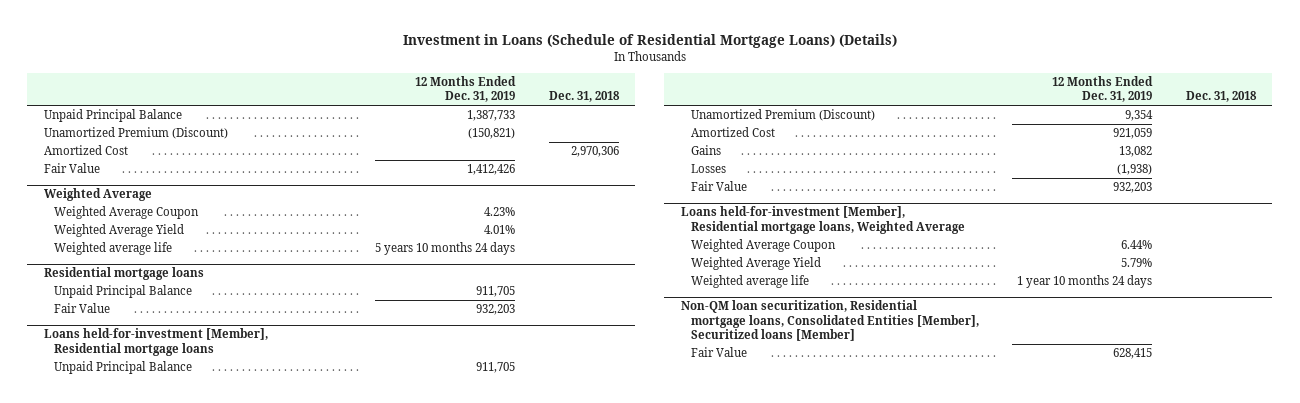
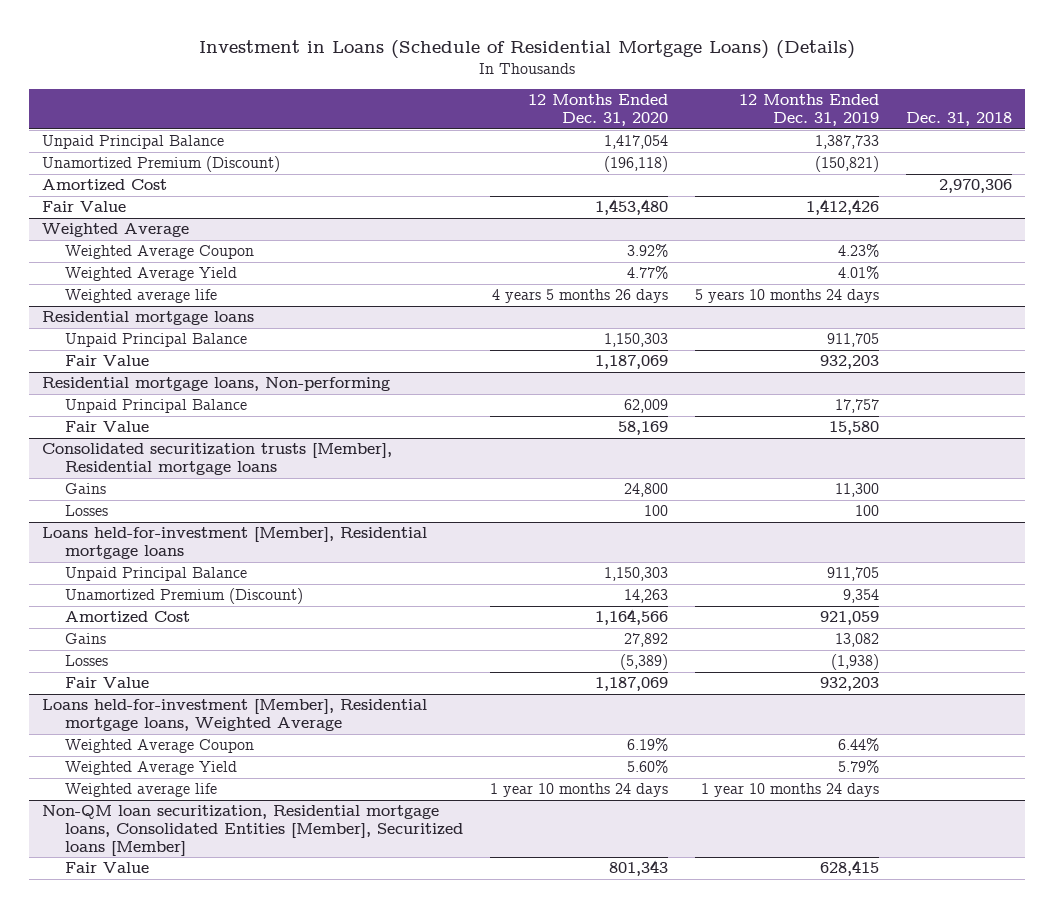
none -> [528,94,669,127] 12 Months Ended Dec. 31, 2020
none -> [42,377,391,392] Residential mortgage loans, Non-performing
none -> [65,399,248,414] Unpaid Principal Balance
none -> [65,421,150,433] Fair Value
none -> [42,443,393,476] Consolidated securitization trusts [Member], Residential mortgage loans
none -> [65,483,107,495] Gains
none -> [65,505,109,517] Losses

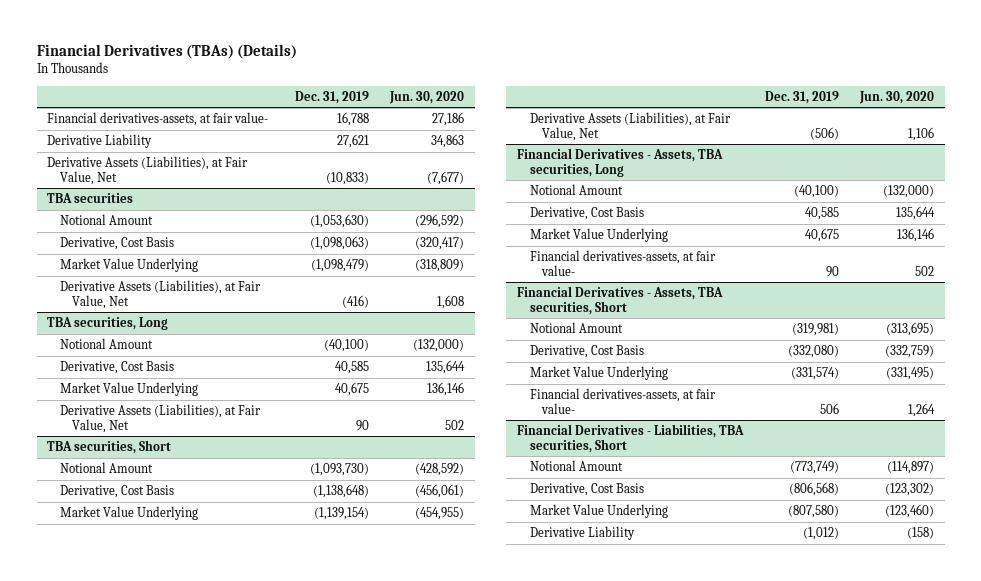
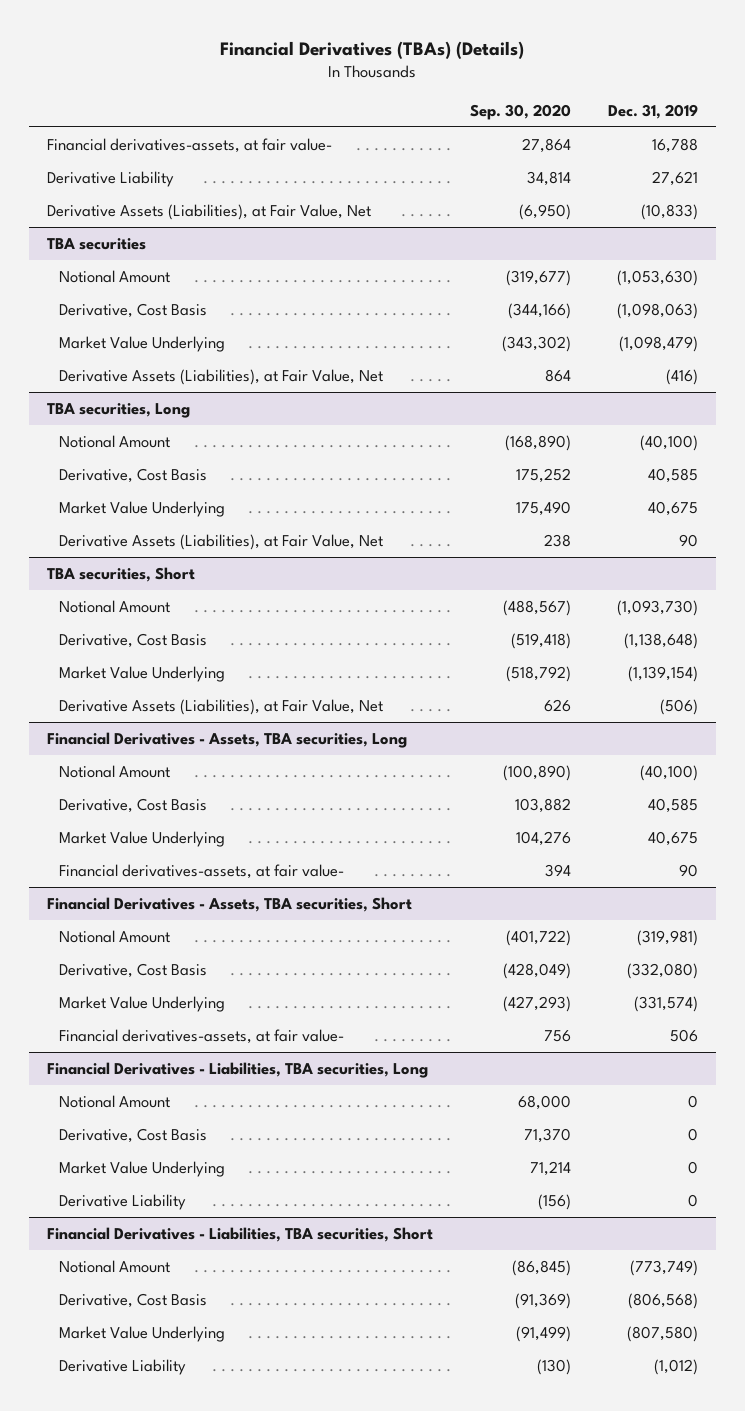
[389,90,465,104] Jun. 30, 2020 -> none
none -> [469,103,571,120] Sep. 30, 2020
none -> [47,1062,429,1079] Financial Derivatives - Liabilities, TBA securities, Long
none -> [59,1095,171,1109] Notional Amount
none -> [59,1128,208,1144] Derivative, Cost Basis
none -> [59,1161,226,1178] Market Value Underlying
none -> [59,1194,187,1211] Derivative Liability

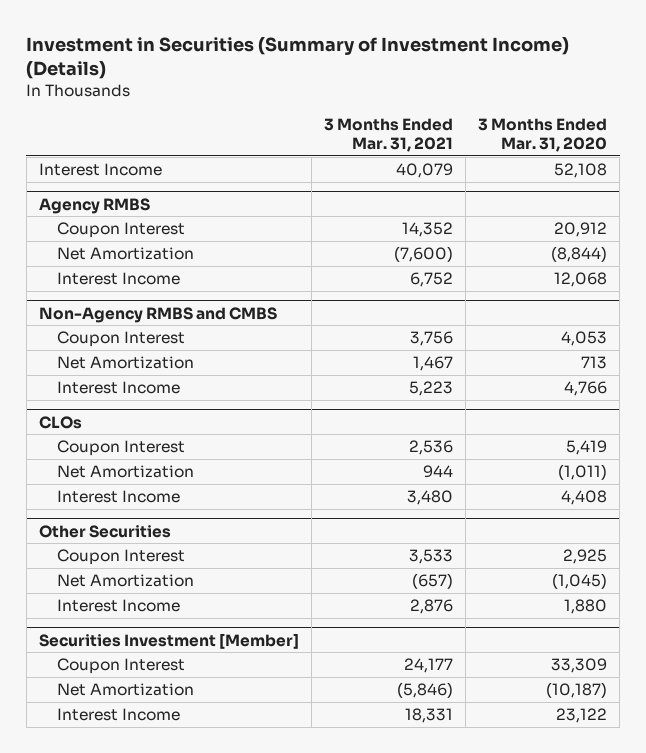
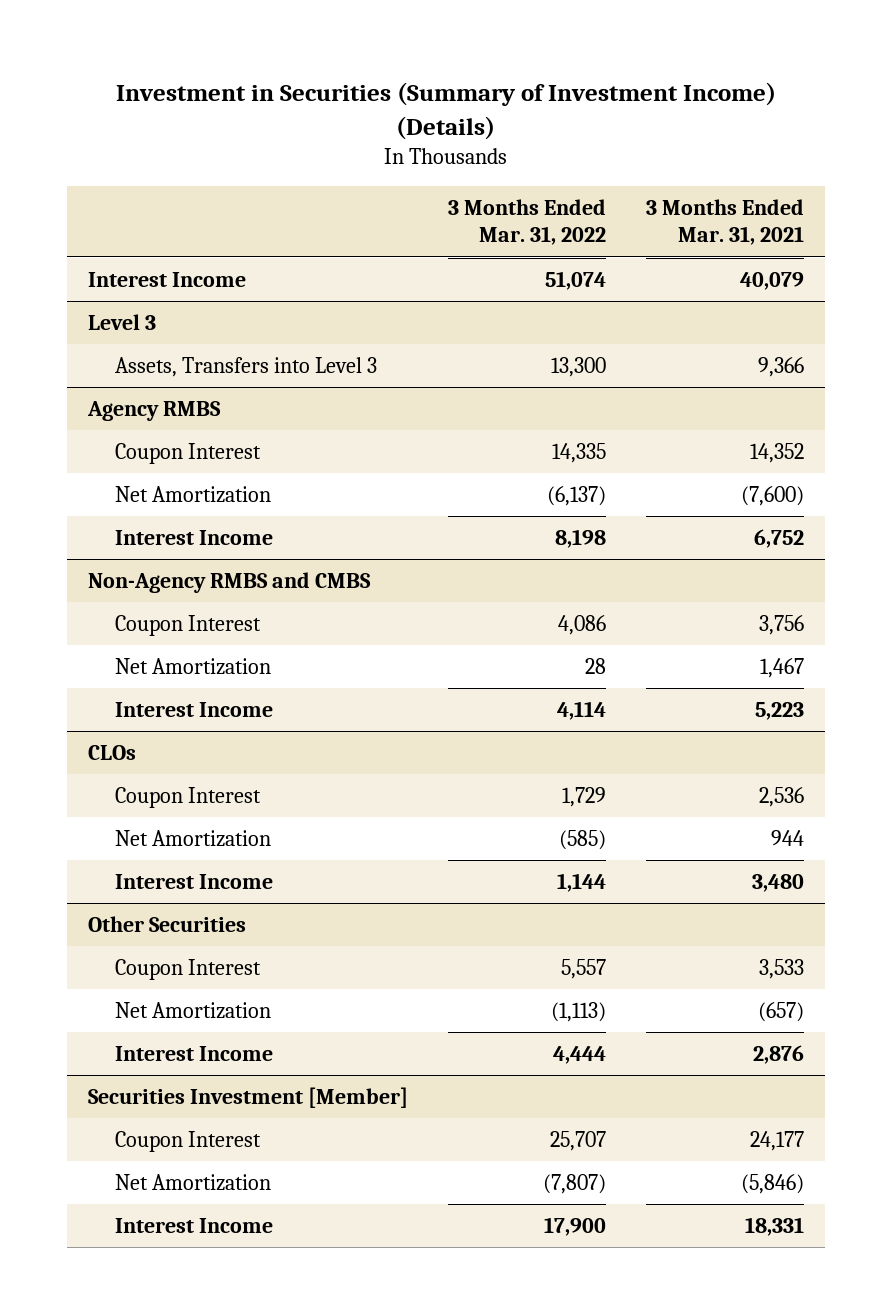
[477,118,607,153] 3 Months Ended Mar. 31, 2020 -> none
none -> [447,199,606,246] 3 Months Ended Mar. 31, 2022
none -> [87,314,156,331] Level 3
none -> [115,357,378,378] Assets, Transfers into Level 3

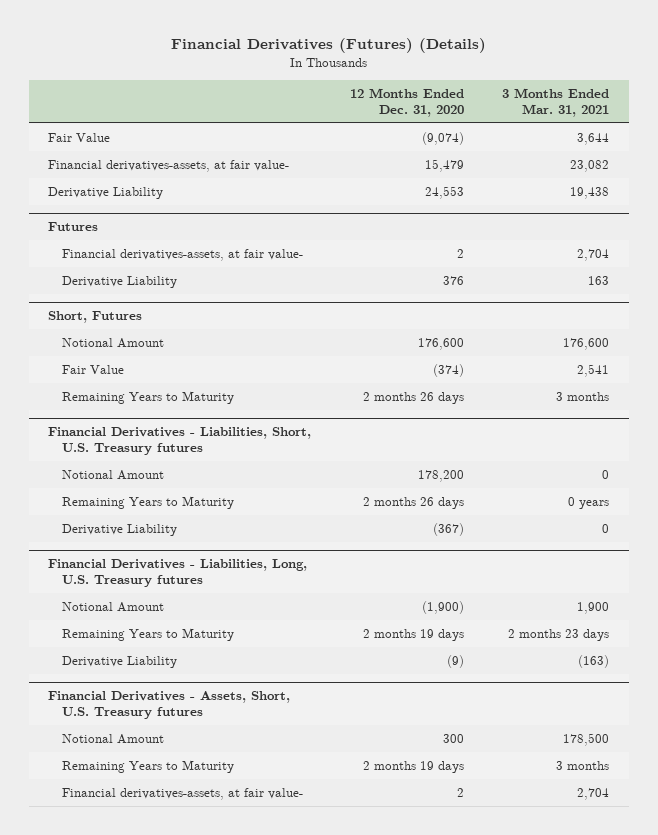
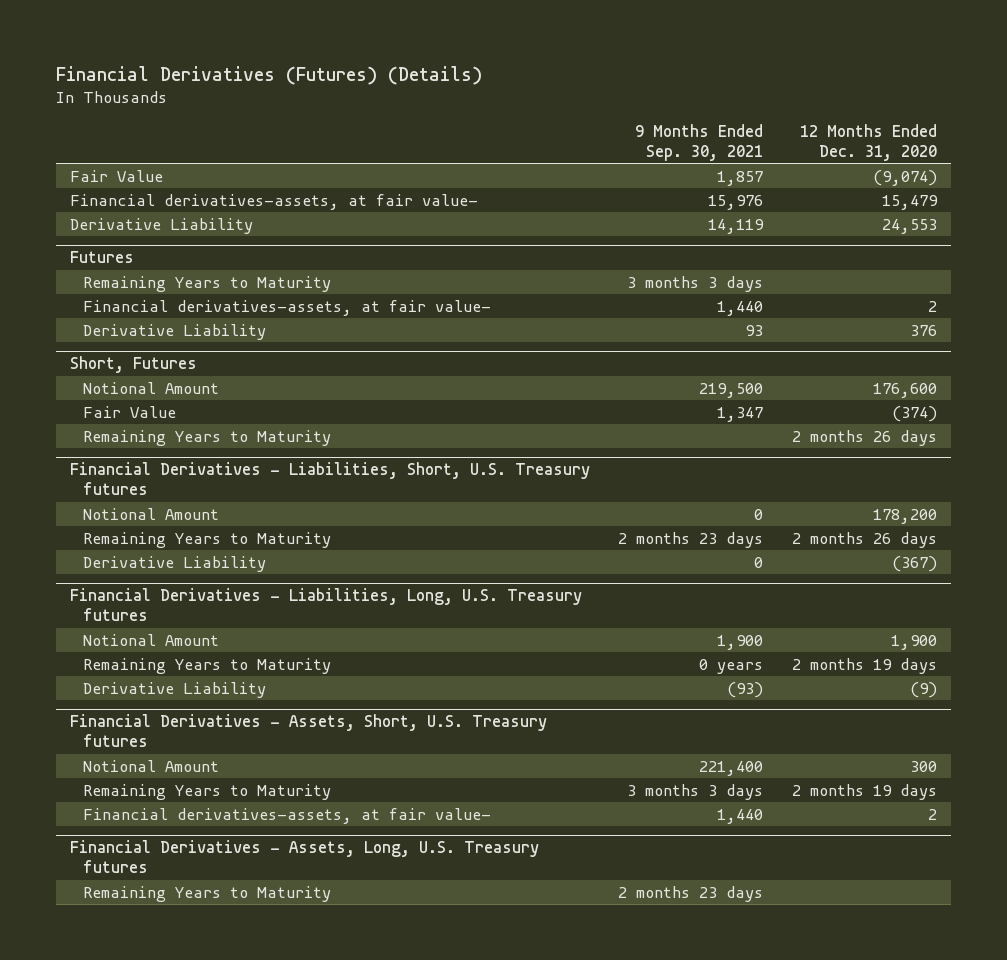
[502,87,610,118] 3 Months Ended Mar. 31, 2021 -> none
none -> [635,124,764,162] 9 Months Ended Sep. 30, 2021
none -> [82,275,331,292] Remaining Years to Maturity
[421,600,464,614] (1,900) -> [890,634,937,650] 1,900
none -> [70,840,540,874] Financial Derivatives - Assets, Long, U.S. Treasury futures
none -> [82,885,331,902] Remaining Years to Maturity

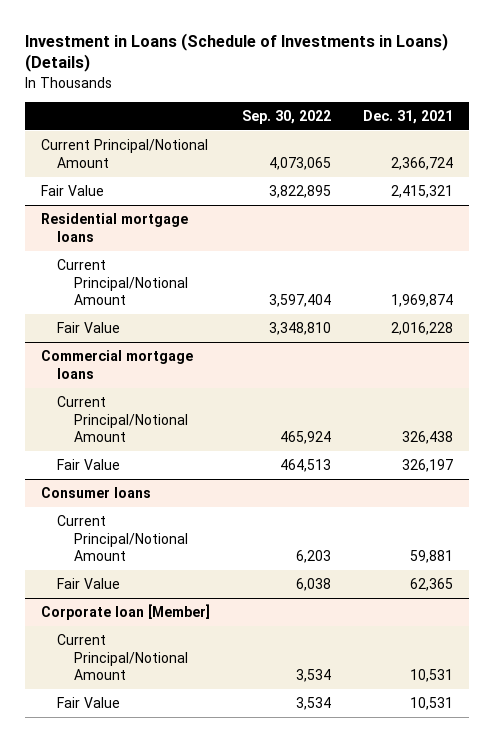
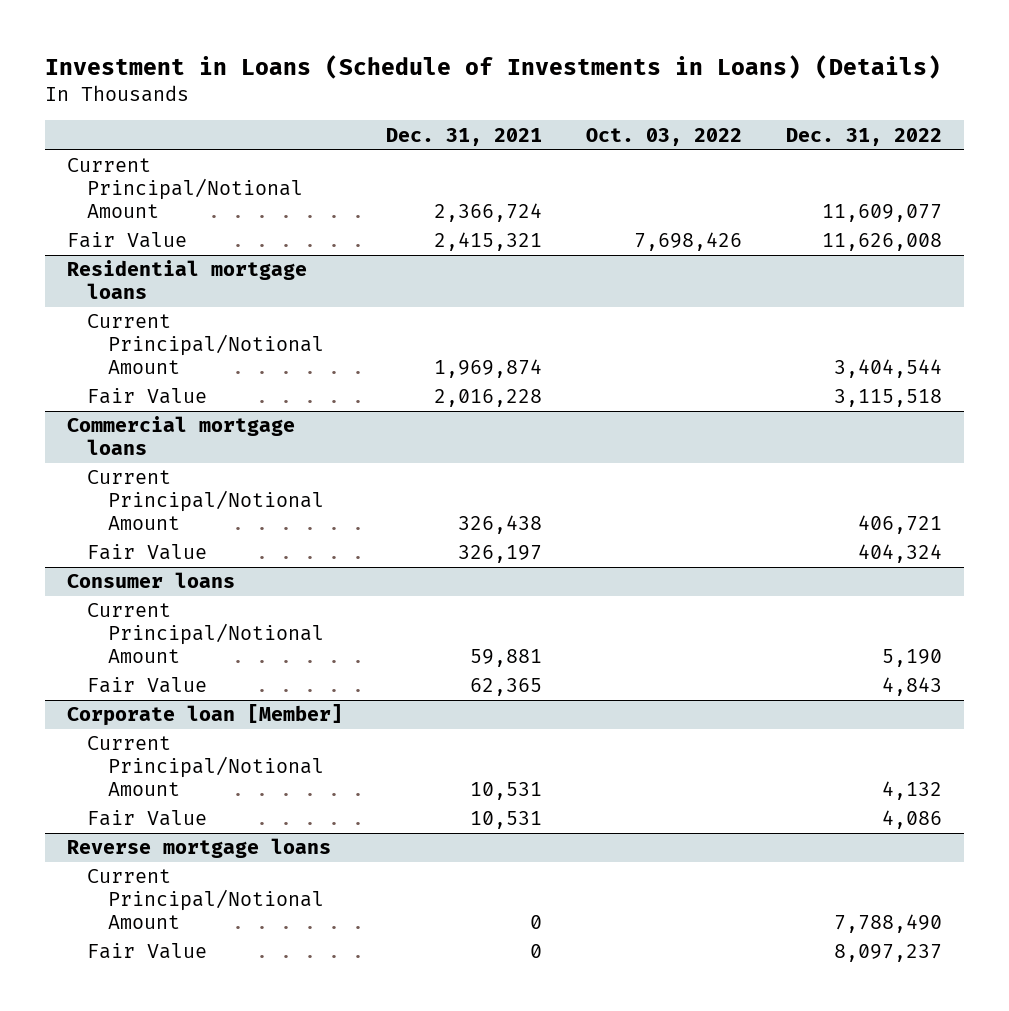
[241,109,331,124] Sep. 30, 2022 -> none
none -> [586,127,743,146] Oct. 03, 2022
none -> [785,127,942,146] Dec. 31, 2022
none -> [66,838,331,859] Reverse mortgage loans
none -> [87,869,325,930] Current Principal/Notional Amount
none -> [87,943,208,960] Fair Value

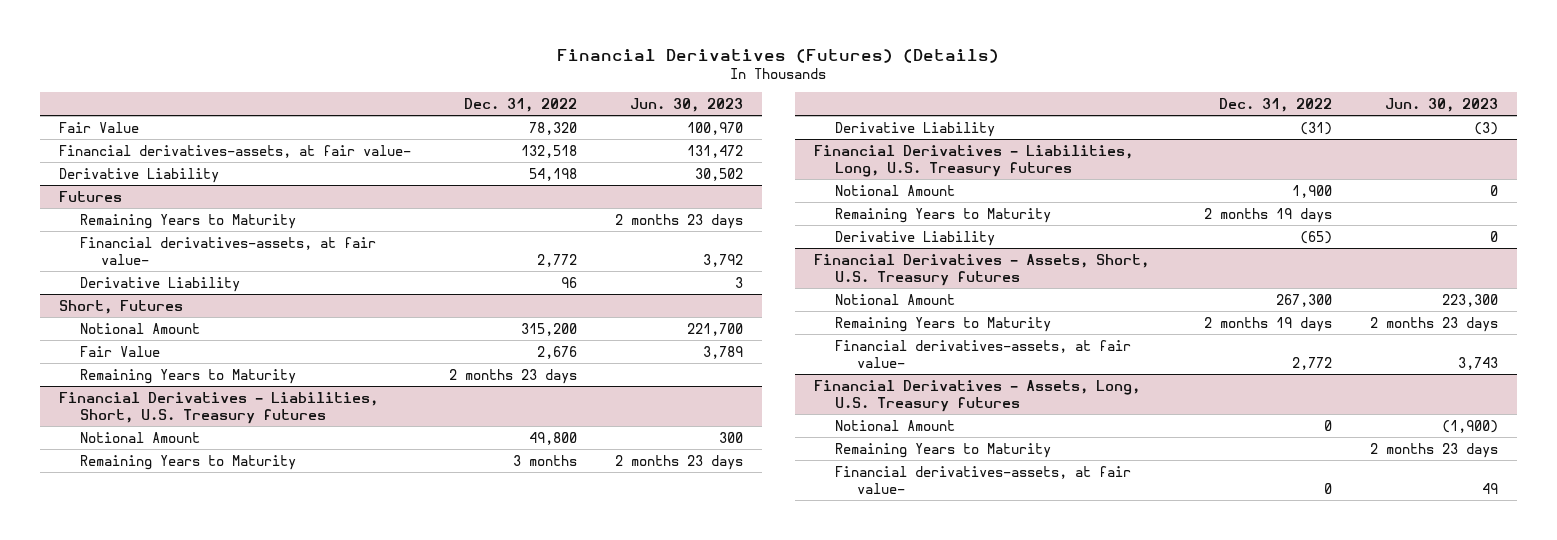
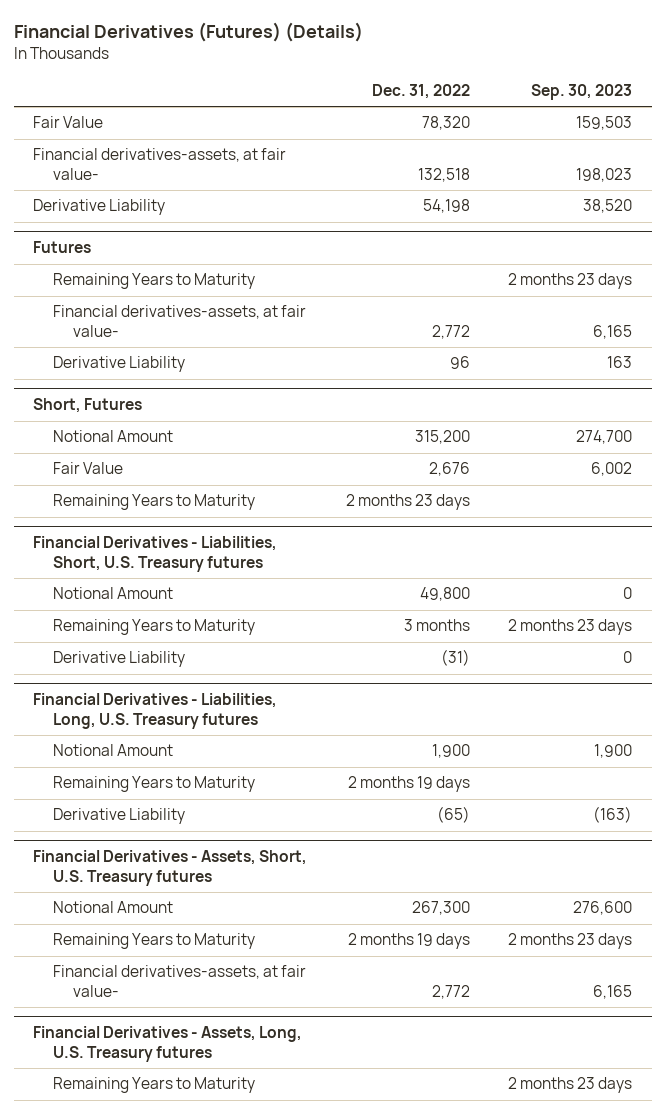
[629,97,743,112] Jun. 30, 2023 -> none
none -> [531,84,633,101] Sep. 30, 2023
[835,419,956,431] Notional Amount -> none
[835,465,1132,495] Financial derivatives-assets, at fair value- -> none

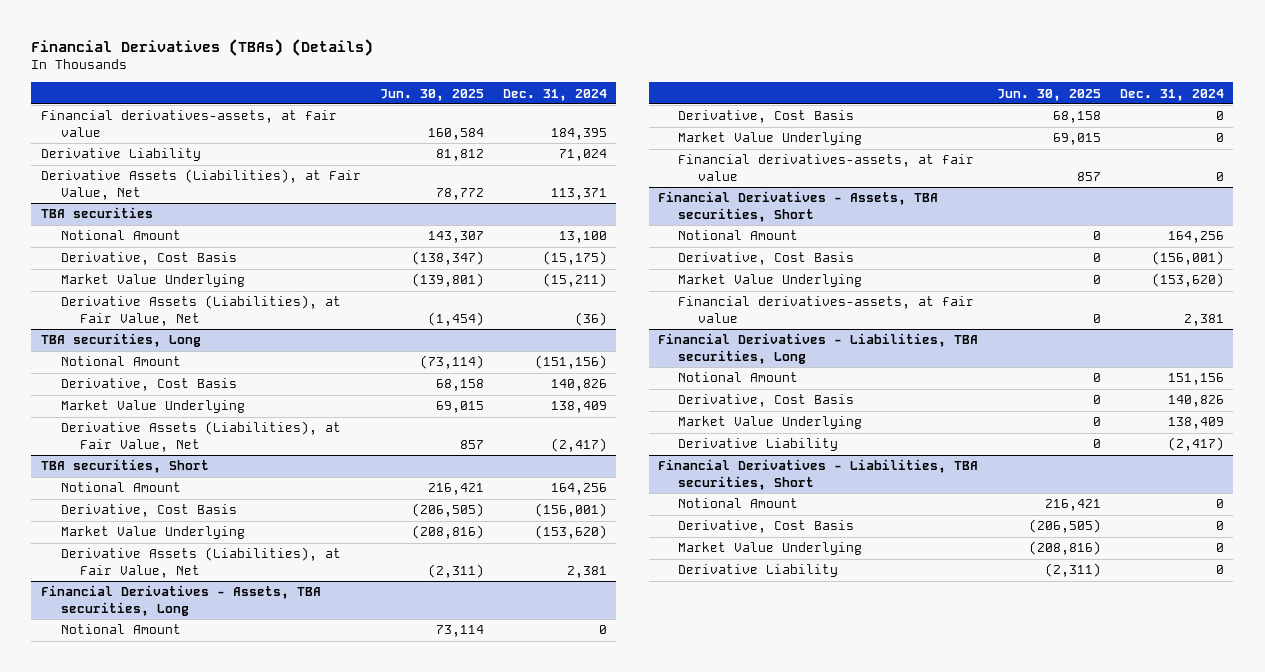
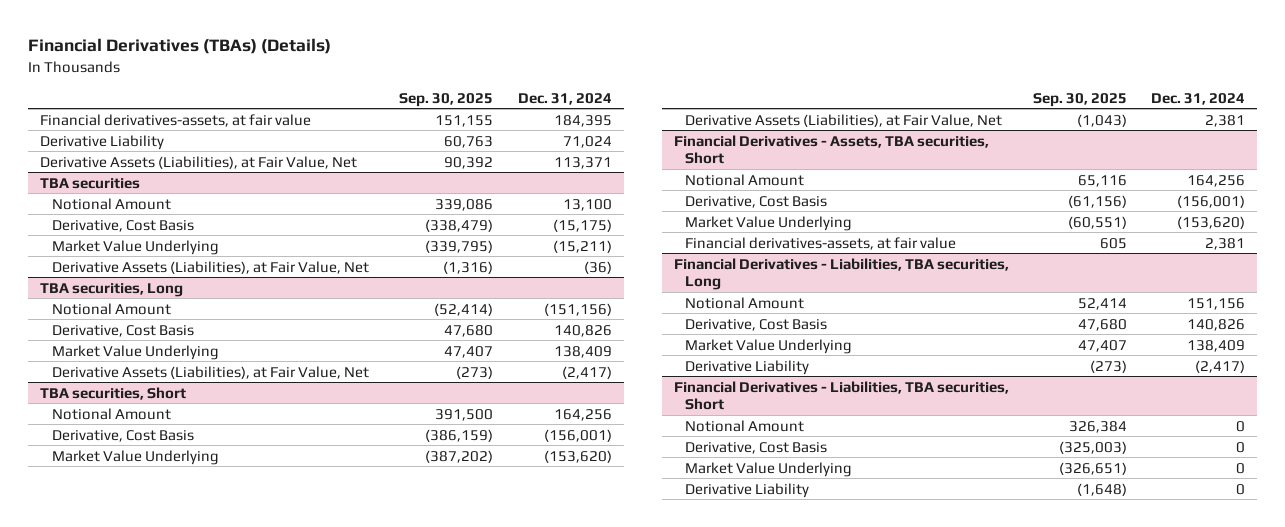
[379,88,484,101] Jun. 30, 2025 -> none
none -> [399,92,494,107] Sep. 30, 2025
[40,585,321,616] Financial Derivatives - Assets, TBA securities, Long -> none
[60,624,181,635] Notional Amount -> none
[677,110,854,124] Derivative, Cost Basis -> none
[677,132,862,146] Market Value Underlying -> none
[677,154,974,181] Financial derivatives-assets, at fair value -> none

